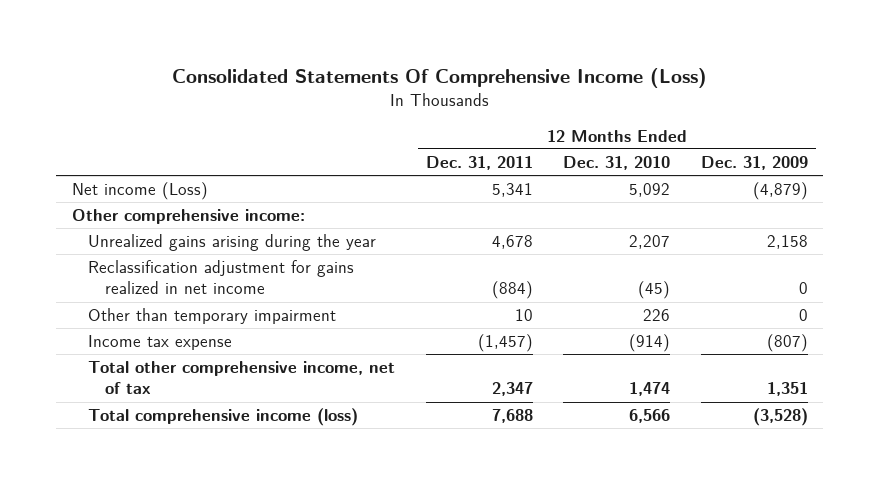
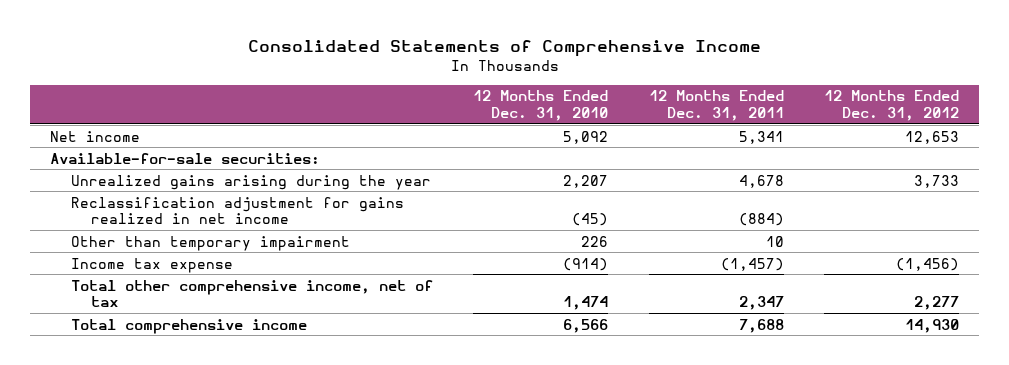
[171,67,707,88] Consolidated Statements Of Comprehensive Income (Loss) -> [247,39,761,57] Consolidated Statements of Comprehensive Income
[701,155,809,170] Dec. 31, 2009 -> none
none -> [824,90,960,121] 12 Months Ended Dec. 31, 2012
[71,209,305,225] Other comprehensive income: -> none
[71,182,208,201] Net income (Loss) -> [50,130,141,142] Net income
none -> [50,152,321,164] Available-for-sale securities:
[88,408,359,427] Total comprehensive income (loss) -> [70,318,307,334] Total comprehensive income

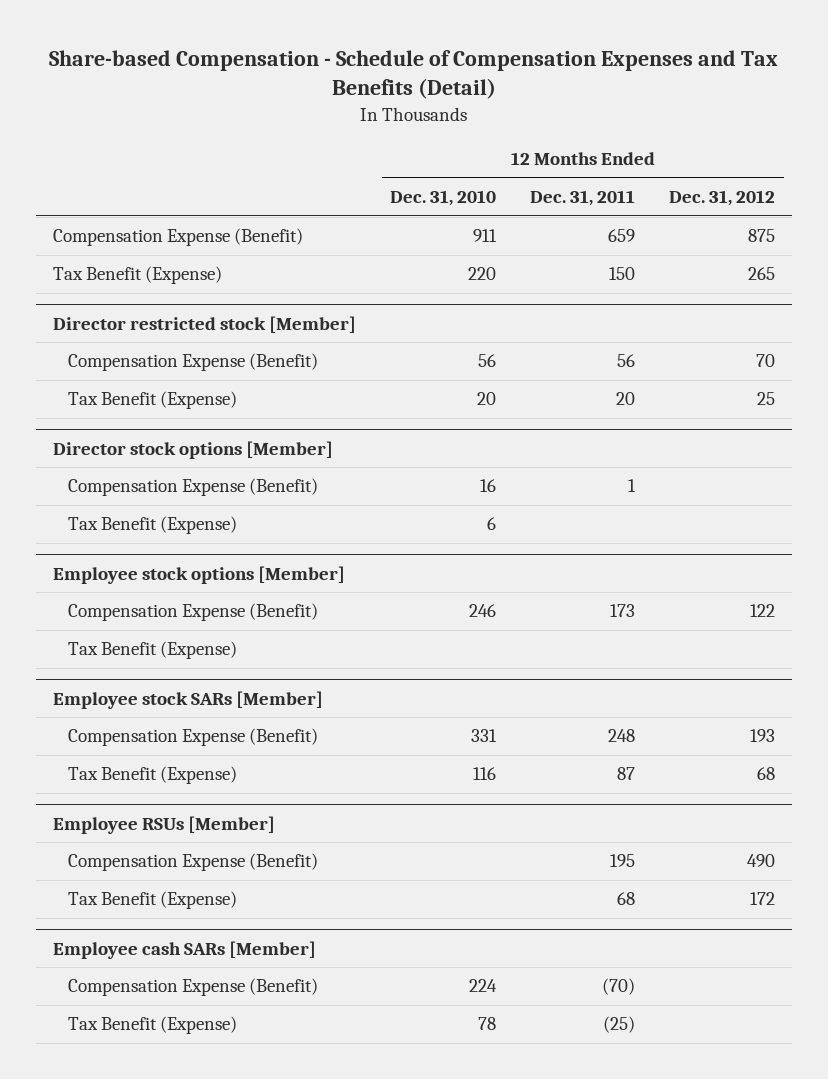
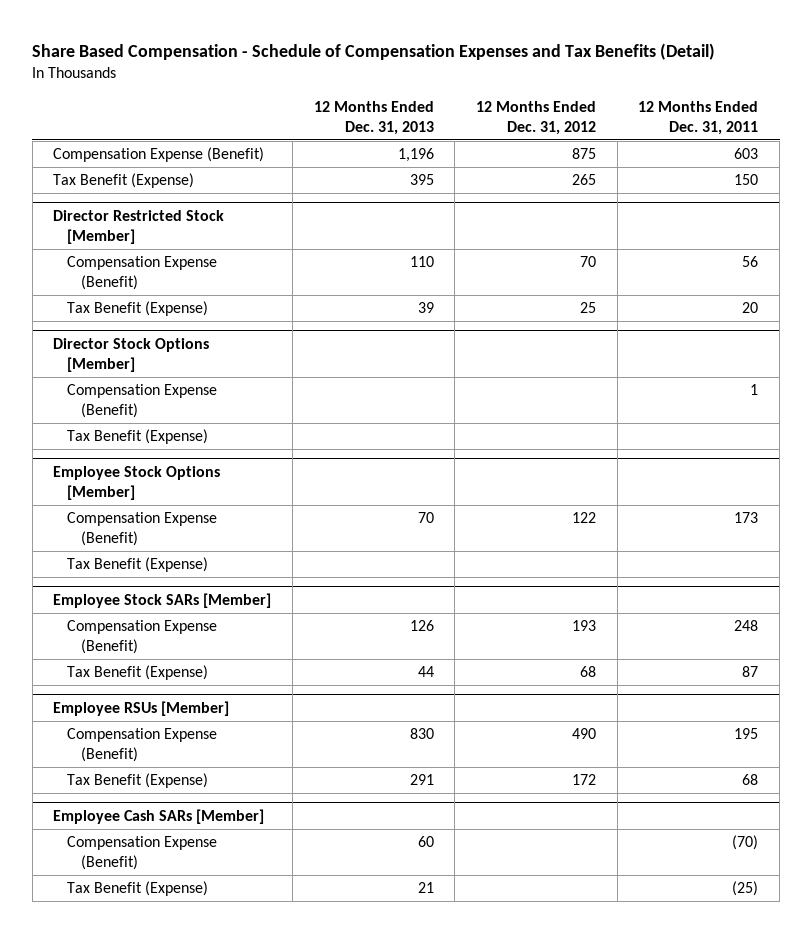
[49,49,779,100] Share-based Compensation - Schedule of Compensation Expenses and Tax Benefits (Detail) -> [32,42,716,60] Share Based Compensation - Schedule of Compensation Expenses and Tax Benefits (Detail)
[390,190,497,207] Dec. 31, 2010 -> none
none -> [313,100,434,135] 12 Months Ended Dec. 31, 2013
[608,229,636,243] 659 -> [734,148,759,160] 603
[53,315,357,333] Director restricted stock [Member] -> [53,210,225,244] Director Restricted Stock [Member]
[53,440,334,459] Director stock options [Member] -> [53,338,210,372] Director Stock Options [Member]
[53,565,346,584] Employee stock options [Member] -> [53,466,221,500] Employee Stock Options [Member]
[53,690,324,709] Employee stock SARs [Member] -> [53,593,272,609] Employee Stock SARs [Member]
[53,940,317,959] Employee cash SARs [Member] -> [53,809,265,825] Employee Cash SARs [Member]

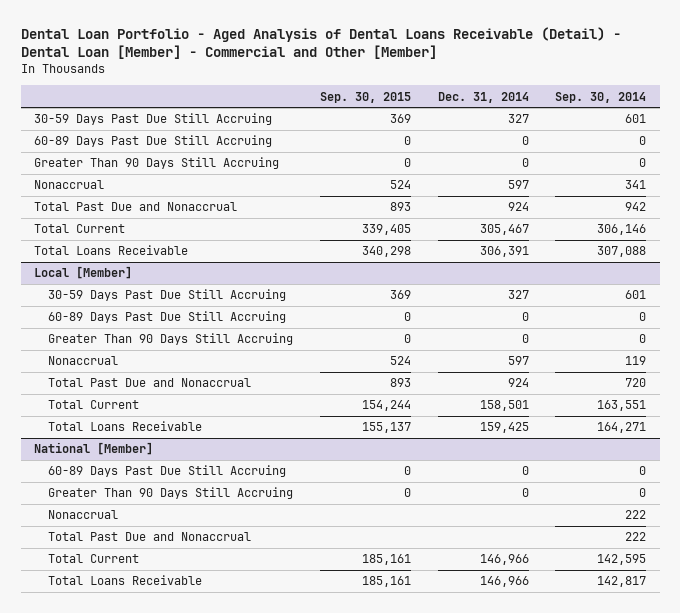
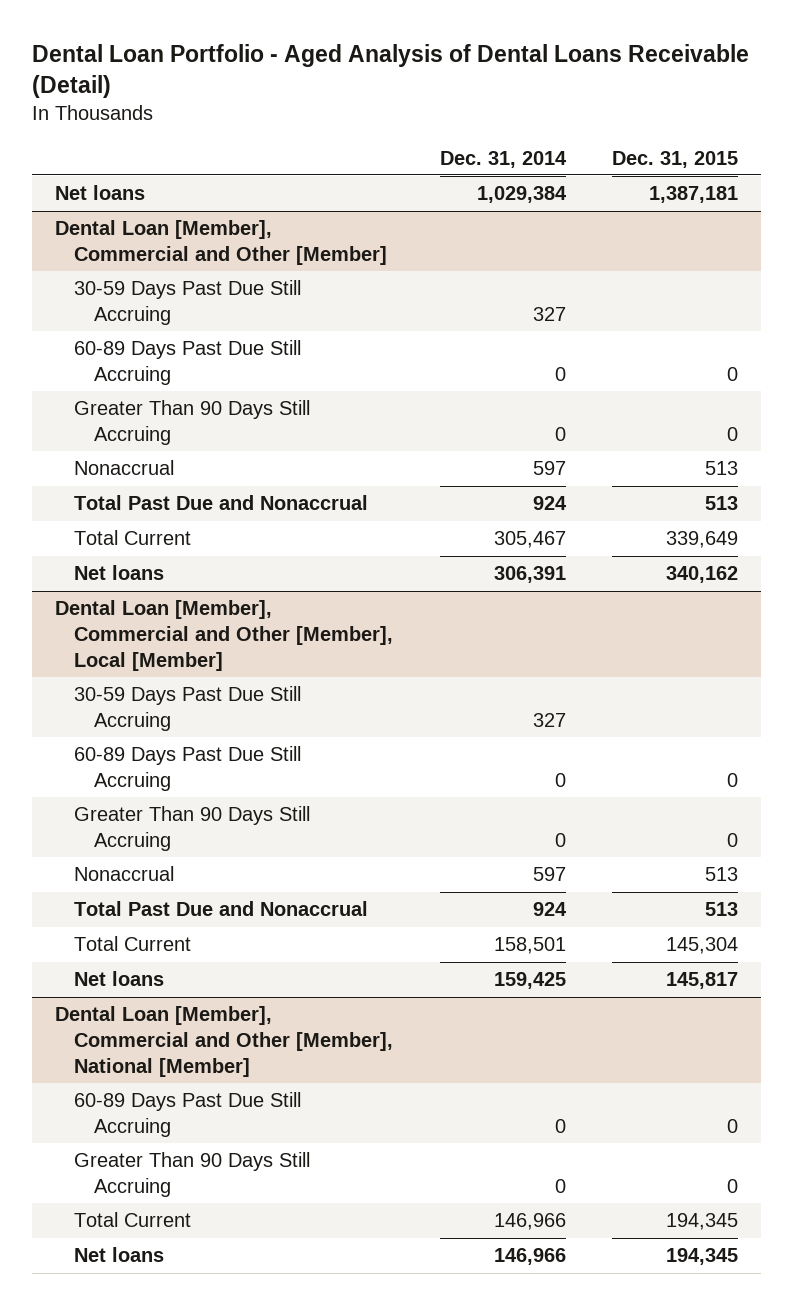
[20,26,621,60] Dental Loan Portfolio - Aged Analysis of Dental Loans Receivable (Detail) - Dental Loan [Member] - Commercial and Other [Member] -> [31,44,749,99] Dental Loan Portfolio - Aged Analysis of Dental Loans Receivable (Detail)
[319,91,411,103] Sep. 30, 2015 -> none
[555,91,647,103] Sep. 30, 2014 -> none
none -> [612,150,739,168] Dec. 31, 2015
none -> [54,185,145,201] Net loans
none -> [54,220,388,265] Dental Loan [Member], Commercial and Other [Member]
[33,266,132,280] Local [Member] -> none
[33,245,188,256] Total Loans Receivable -> [74,565,165,581] Net loans
none -> [54,600,394,671] Dental Loan [Member], Commercial and Other [Member], Local [Member]
[33,442,153,456] National [Member] -> none
[48,421,203,432] Total Loans Receivable -> [74,971,165,987] Net loans
none -> [54,1006,394,1077] Dental Loan [Member], Commercial and Other [Member], National [Member]
[48,510,119,520] Nonaccrual -> none
[48,532,252,542] Total Past Due and Nonaccrual -> none
[48,575,203,586] Total Loans Receivable -> [74,1247,165,1263] Net loans

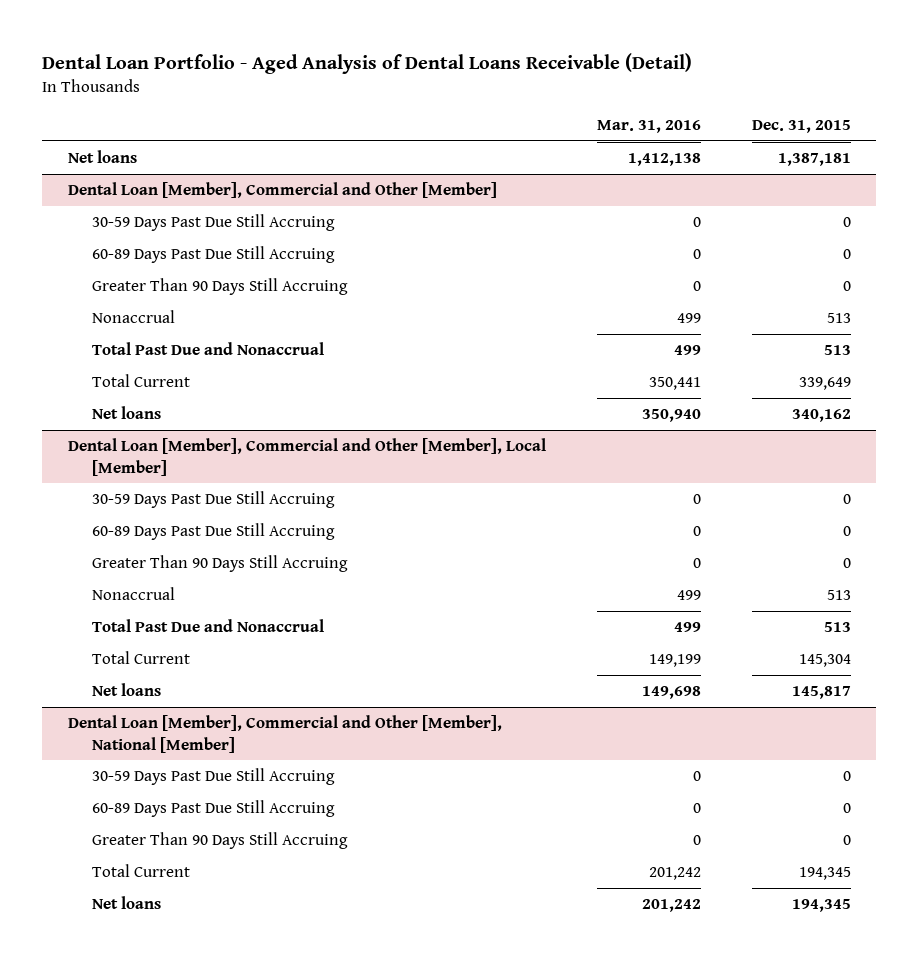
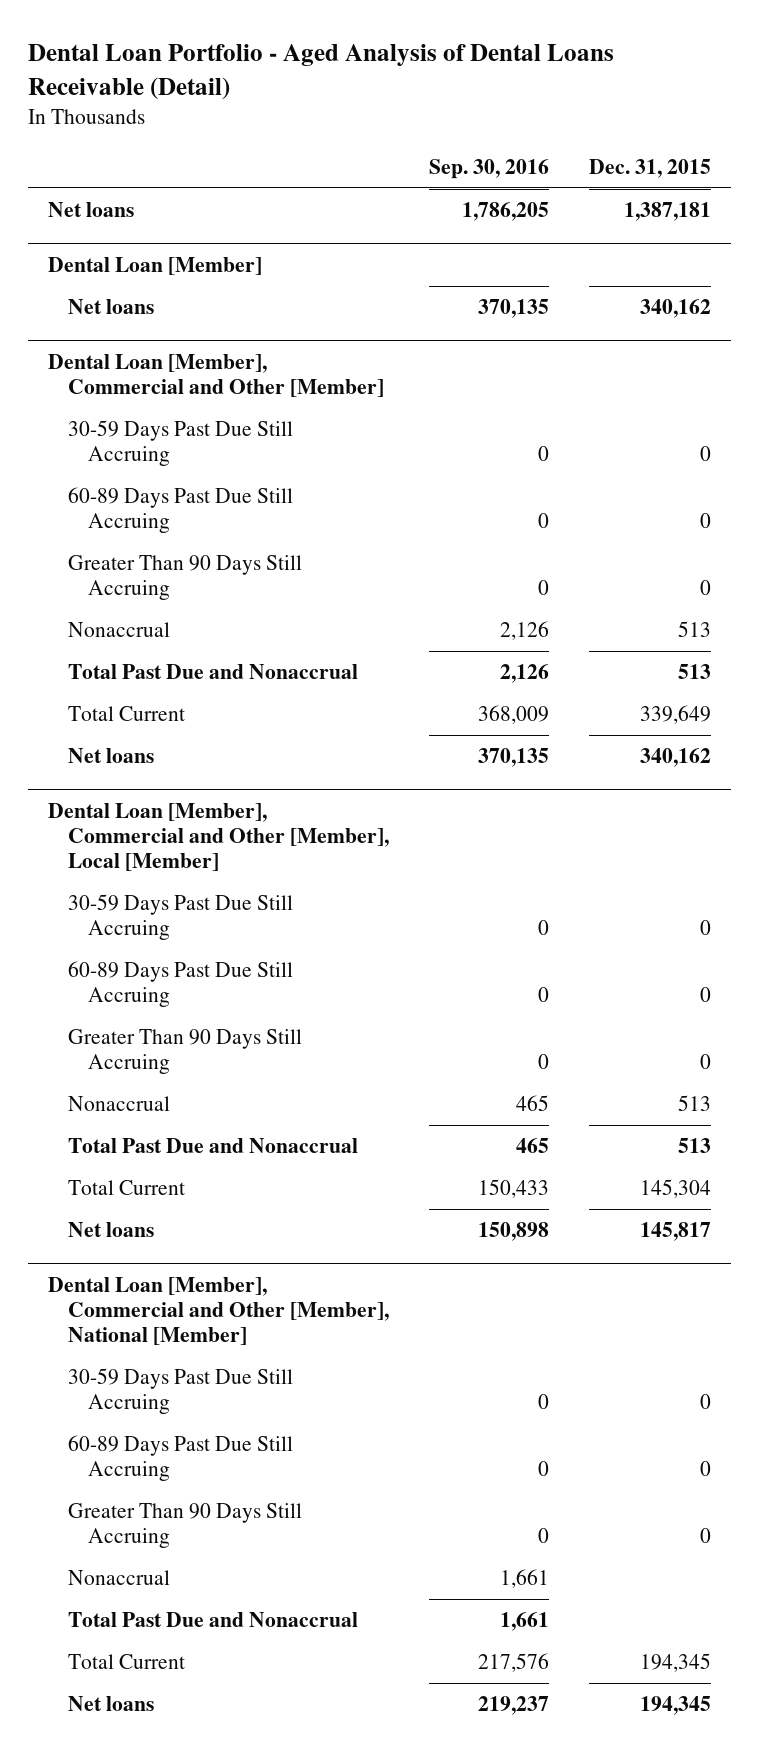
[596,120,701,134] Mar. 31, 2016 -> none
none -> [428,158,549,179] Sep. 30, 2016
none -> [48,256,263,275] Dental Loan [Member]
none -> [67,299,154,315] Net loans
none -> [67,1570,170,1586] Nonaccrual
none -> [67,1612,358,1628] Total Past Due and Nonaccrual

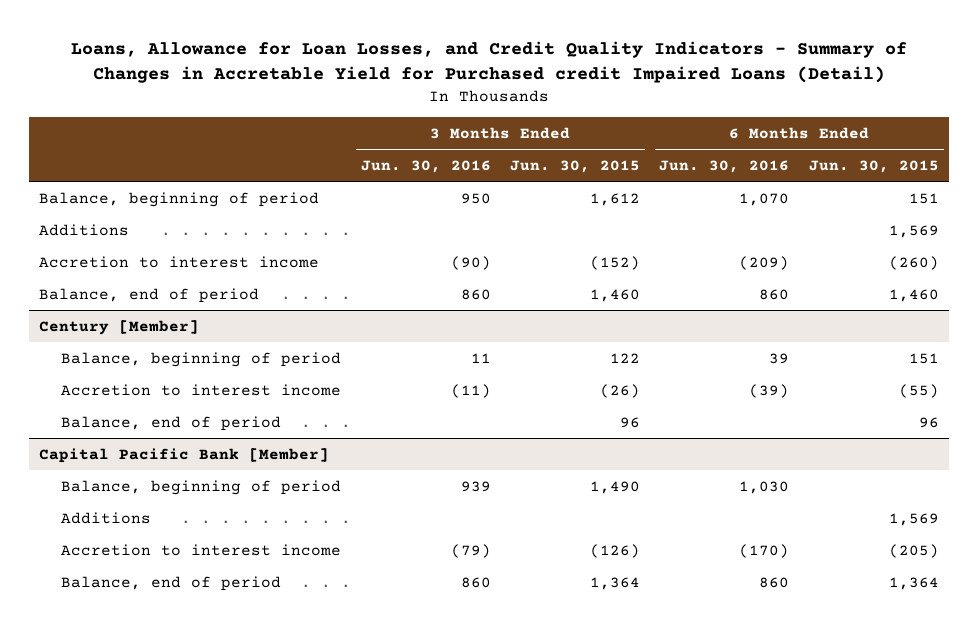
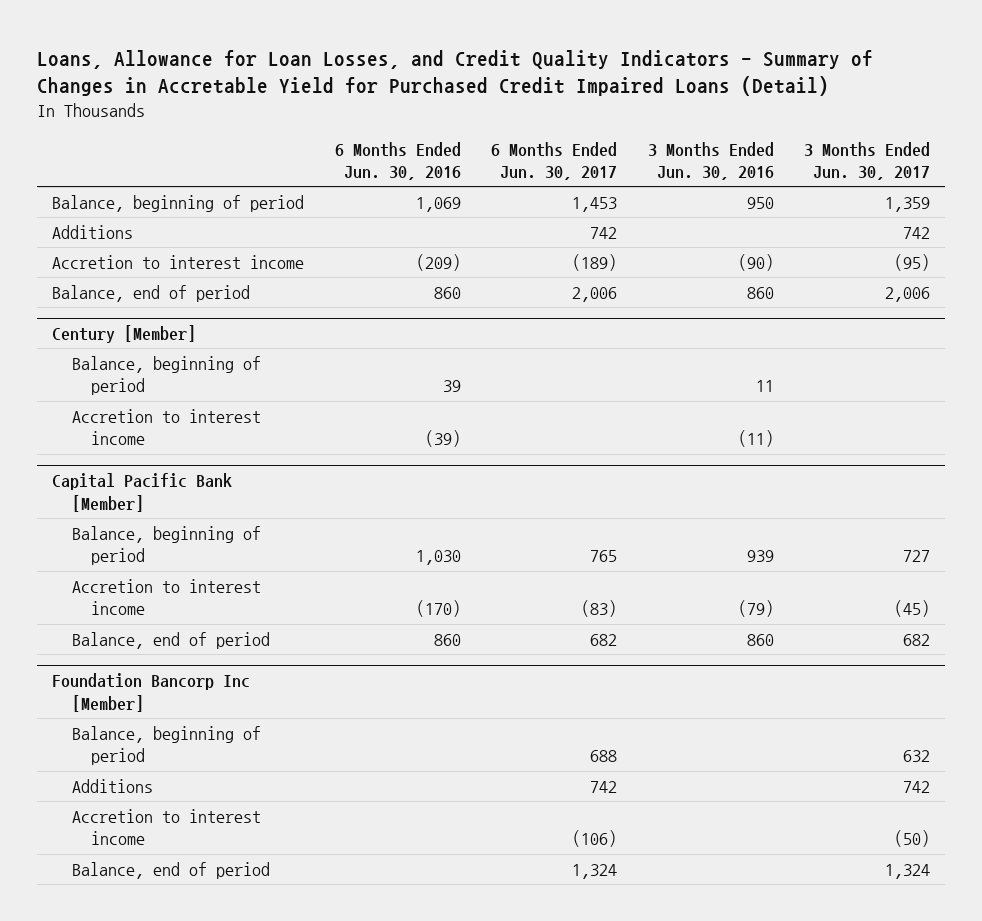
[70,41,907,84] Loans, Allowance for Loan Losses, and Credit Quality Indicators - Summary of Changes in Accretable Yield for Purchased credit Impaired Loans (Detail) -> [37,49,874,97] Loans, Allowance for Loan Losses, and Credit Quality Indicators - Summary of Changes in Accretable Yield for Purchased Credit Impaired Loans (Detail)
[510,159,641,173] Jun. 30, 2015 -> none
[808,159,939,173] Jun. 30, 2015 -> none
none -> [491,141,618,181] 6 Months Ended Jun. 30, 2017
none -> [803,141,930,181] 3 Months Ended Jun. 30, 2017
[739,192,790,206] 1,070 -> [415,196,461,212] 1,069
[61,415,282,431] Balance, end of period -> none
[61,511,152,524] Additions -> none
none -> [52,672,251,712] Foundation Bancorp Inc [Member]
none -> [71,725,261,766] Balance, beginning of period
none -> [71,778,153,793] Additions
none -> [71,808,261,846] Accretion to interest income
none -> [71,861,270,879] Balance, end of period

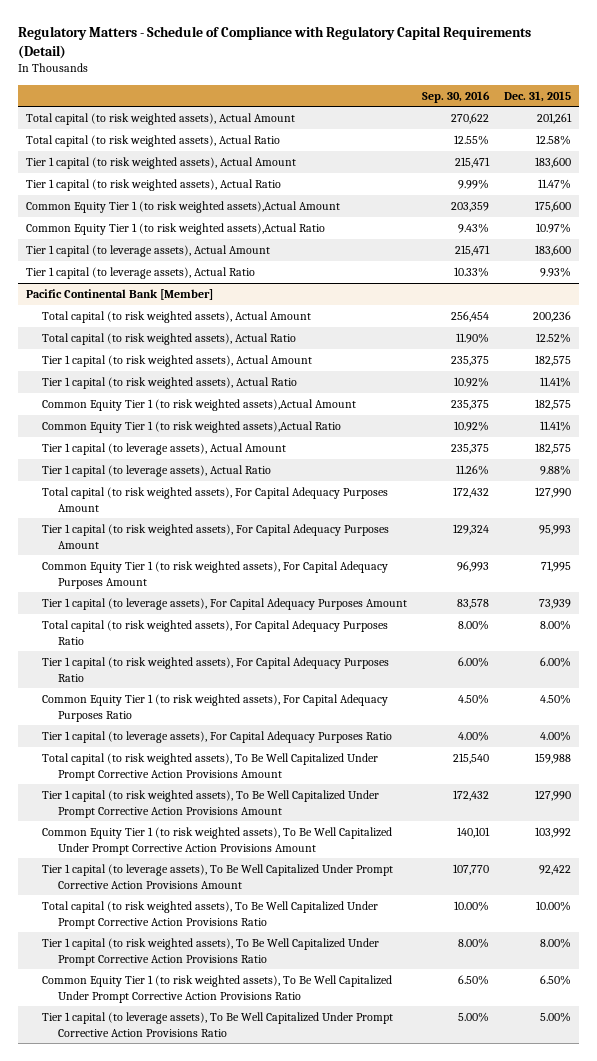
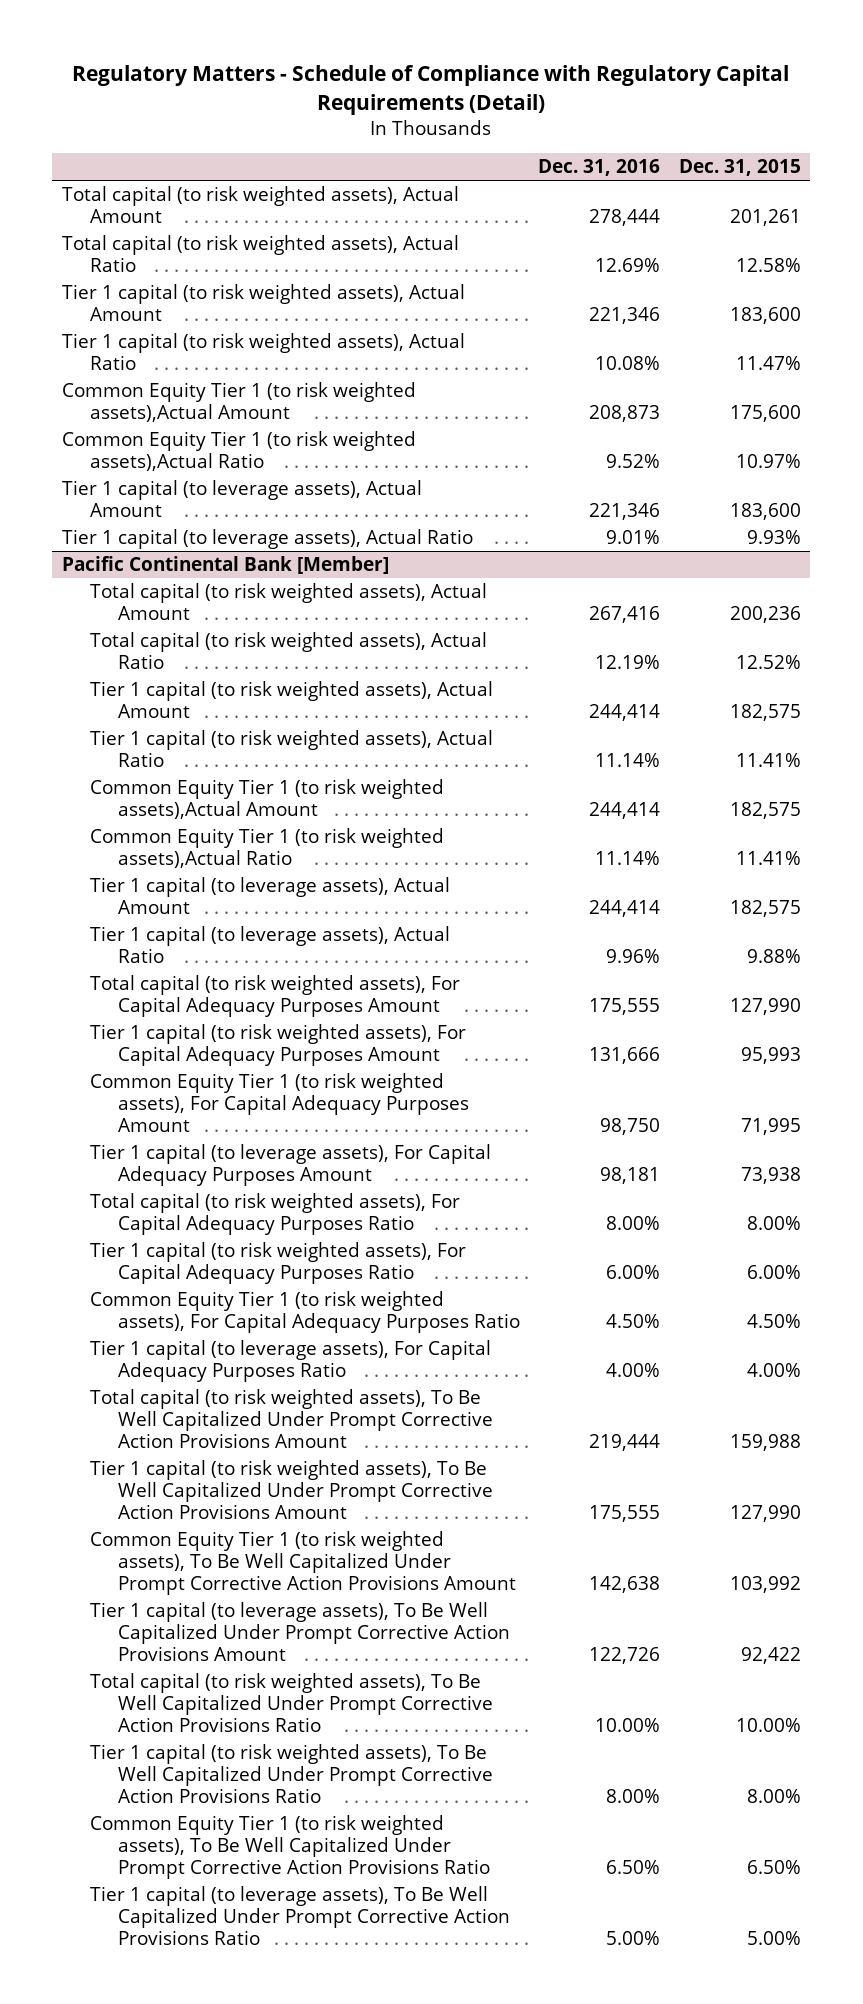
[422,90,491,103] Sep. 30, 2016 -> none
none -> [538,159,661,177] Dec. 31, 2016
[539,599,572,610] 73,939 -> [741,1166,802,1184] 73,938

